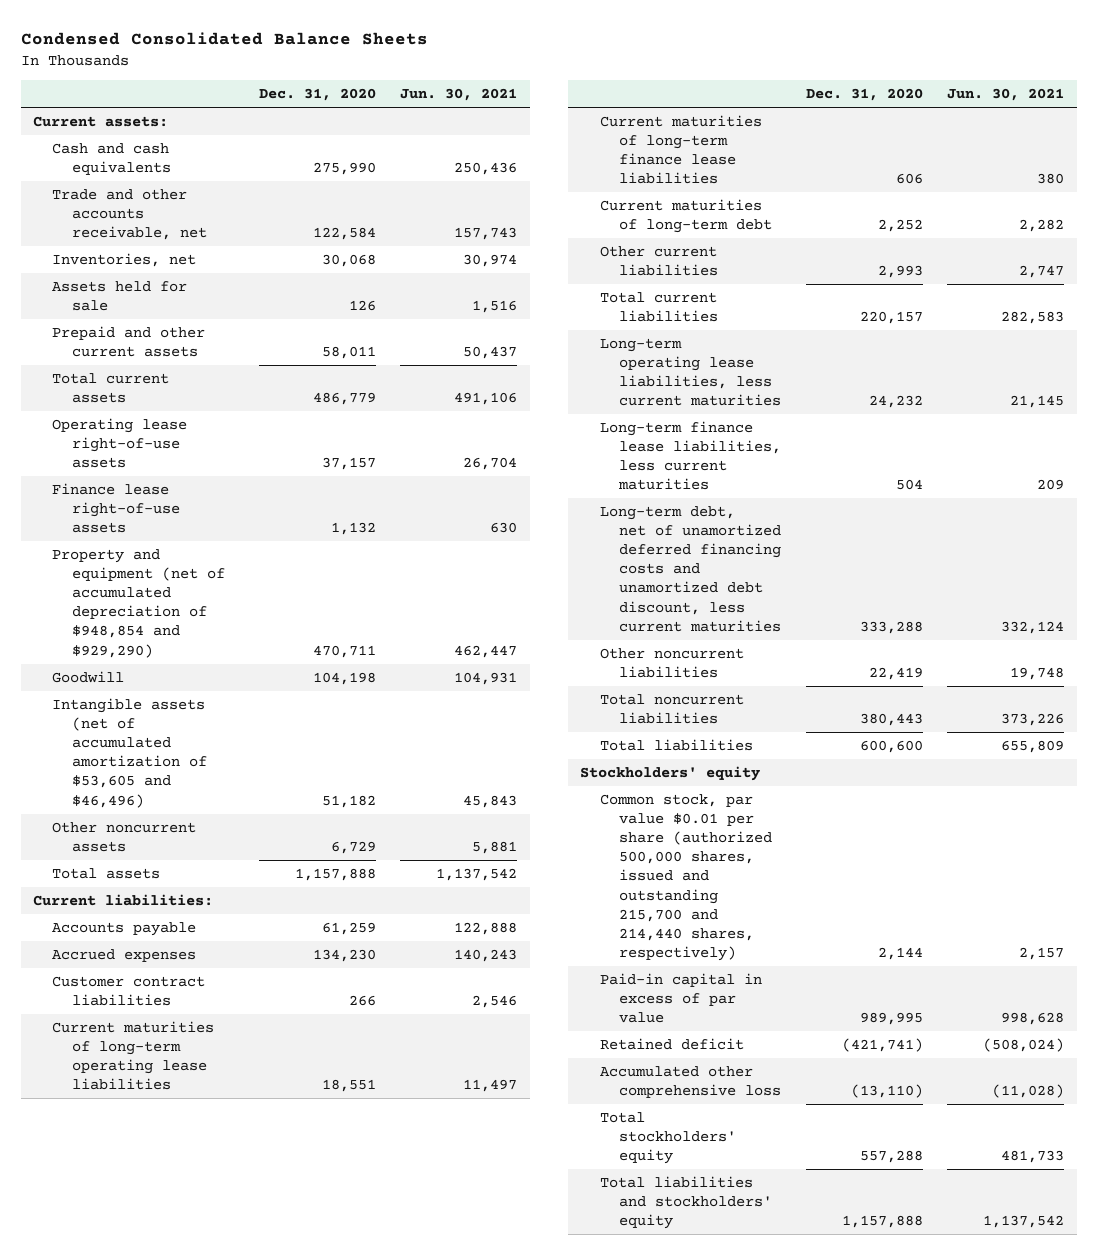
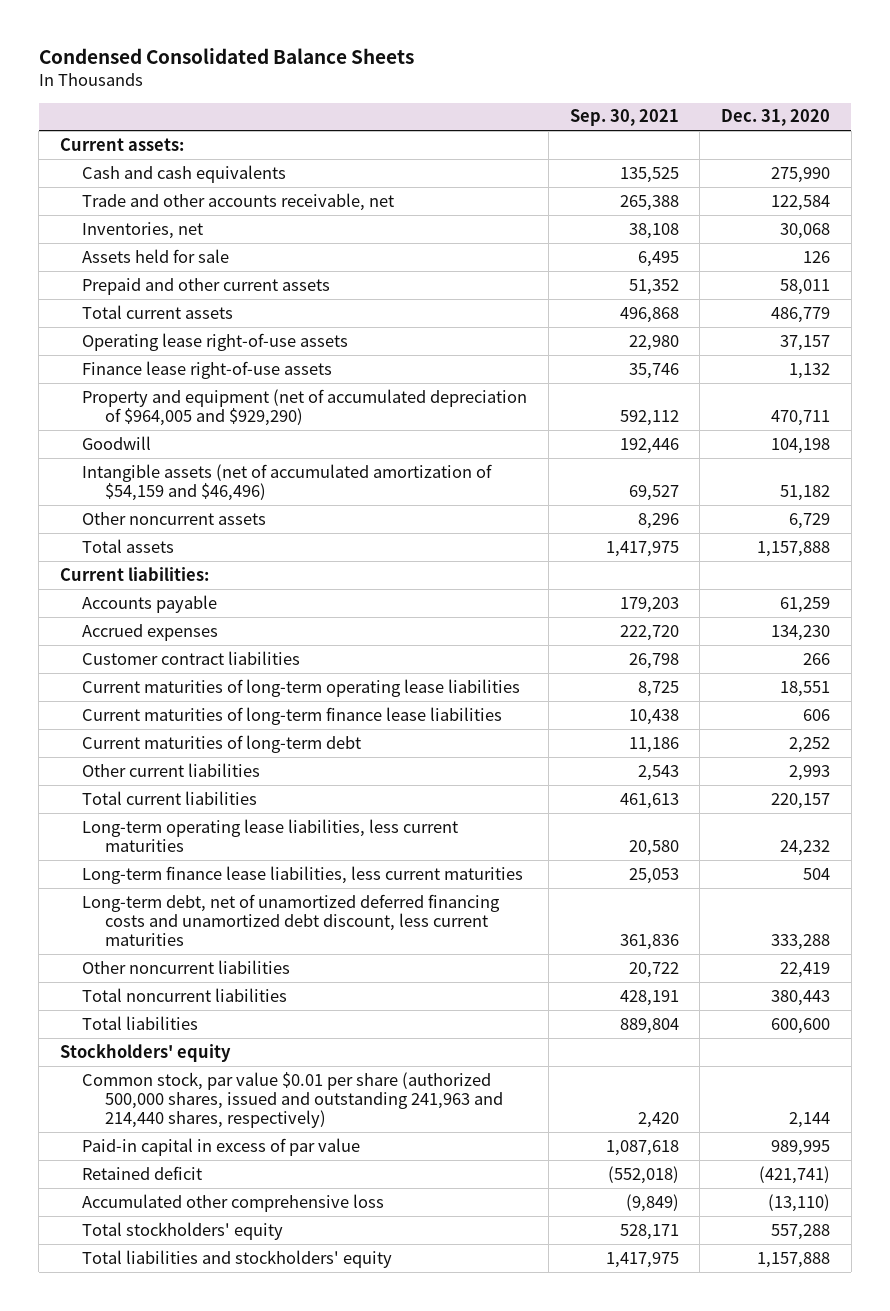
[400,88,518,102] Jun. 30, 2021 -> none
none -> [569,109,679,127] Sep. 30, 2021
[52,548,225,658] Property and equipment (net of accumulated depreciation of $948,854 and $929,290) -> [82,388,528,427] Property and equipment (net of accumulated depreciation of $964,005 and $929,290)
[52,697,207,808] Intangible assets (net of accumulated amortization of $53,605 and $46,496) -> [82,463,493,502] Intangible assets (net of accumulated amortization of $54,159 and $46,496)
[599,793,772,962] Common stock, par value $0.01 per share (authorized 500,000 shares, issued and outstanding 215,700 and 214,440 shares, respectively) -> [82,1071,503,1129] Common stock, par value $0.01 per share (authorized 500,000 shares, issued and outstanding 241,963 and 214,440 shares, respectively)

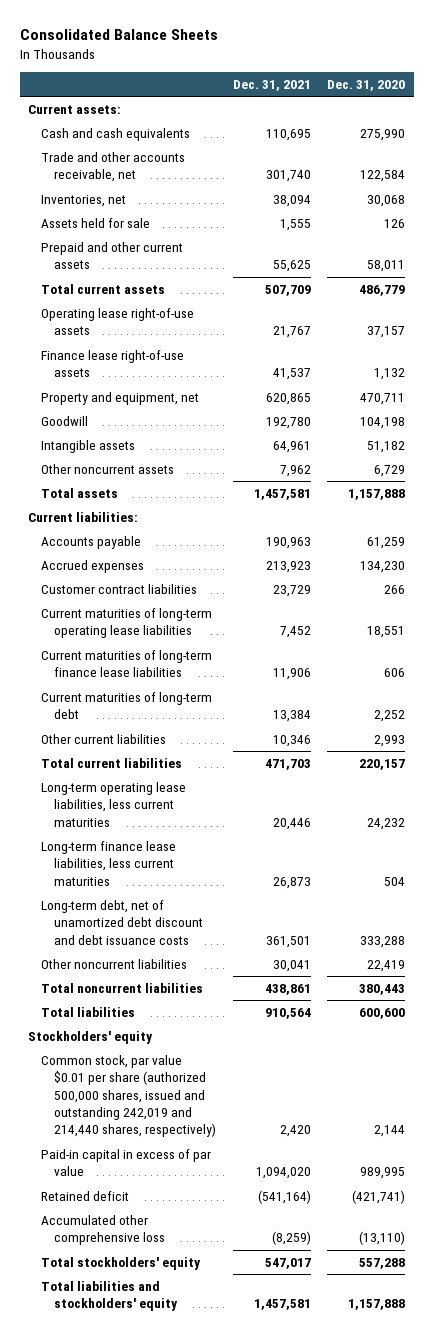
[38,48,414,65] Condensed Consolidated Balance Sheets -> [19,29,218,41] Consolidated Balance Sheets
[569,109,679,127] Sep. 30, 2021 -> none
none -> [232,79,311,91] Dec. 31, 2021
[82,388,528,427] Property and equipment (net of accumulated depreciation of $964,005 and $929,290) -> [41,391,200,405] Property and equipment, net
[82,463,493,502] Intangible assets (net of accumulated amortization of $54,159 and $46,496) -> [41,439,136,453] Intangible assets
[82,893,501,947] Long-term debt, net of unamortized deferred financing costs and unamortized debt discount, less current maturities -> [41,899,204,945] Long-term debt, net of unamortized debt discount and debt issuance costs
[82,1071,503,1129] Common stock, par value $0.01 per share (authorized 500,000 shares, issued and outstanding 241,963 and 214,440 shares, respectively) -> [41,1054,217,1138] Common stock, par value $0.01 per share (authorized 500,000 shares, issued and outstanding 242,019 and 214,440 shares, respectively)

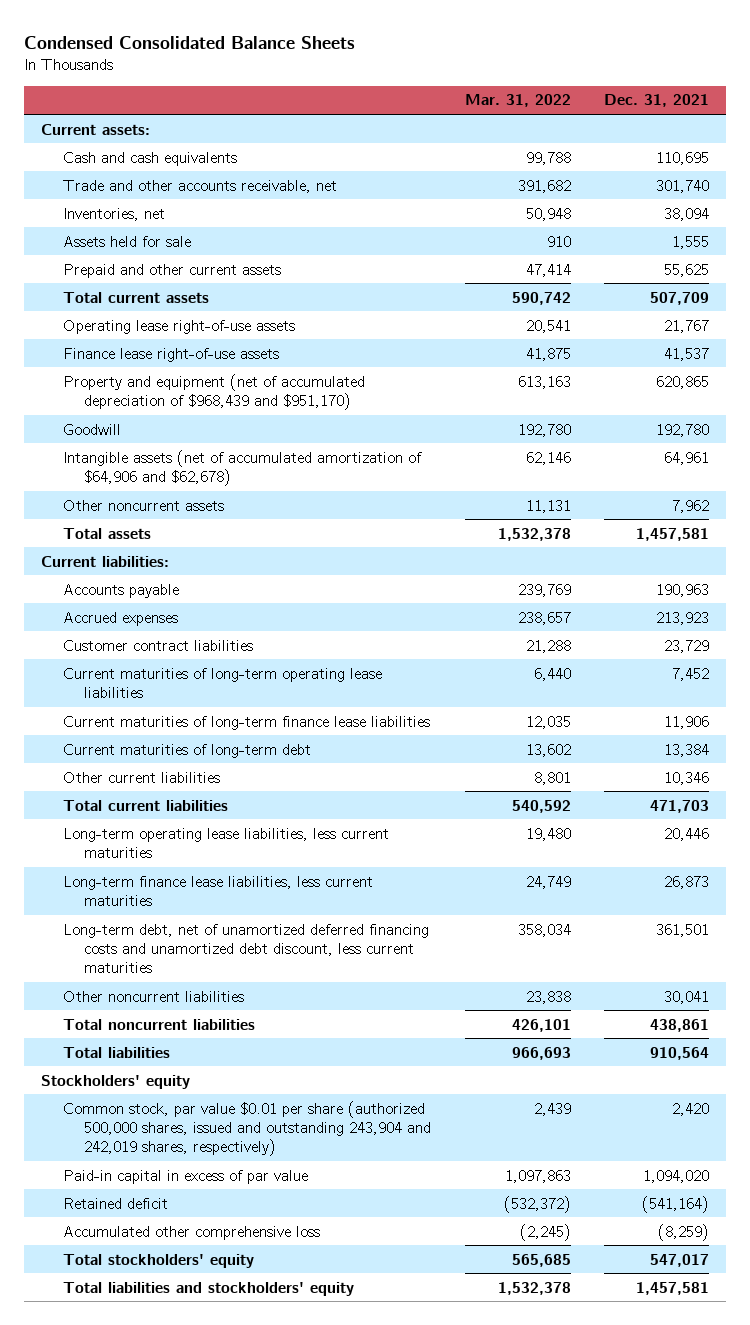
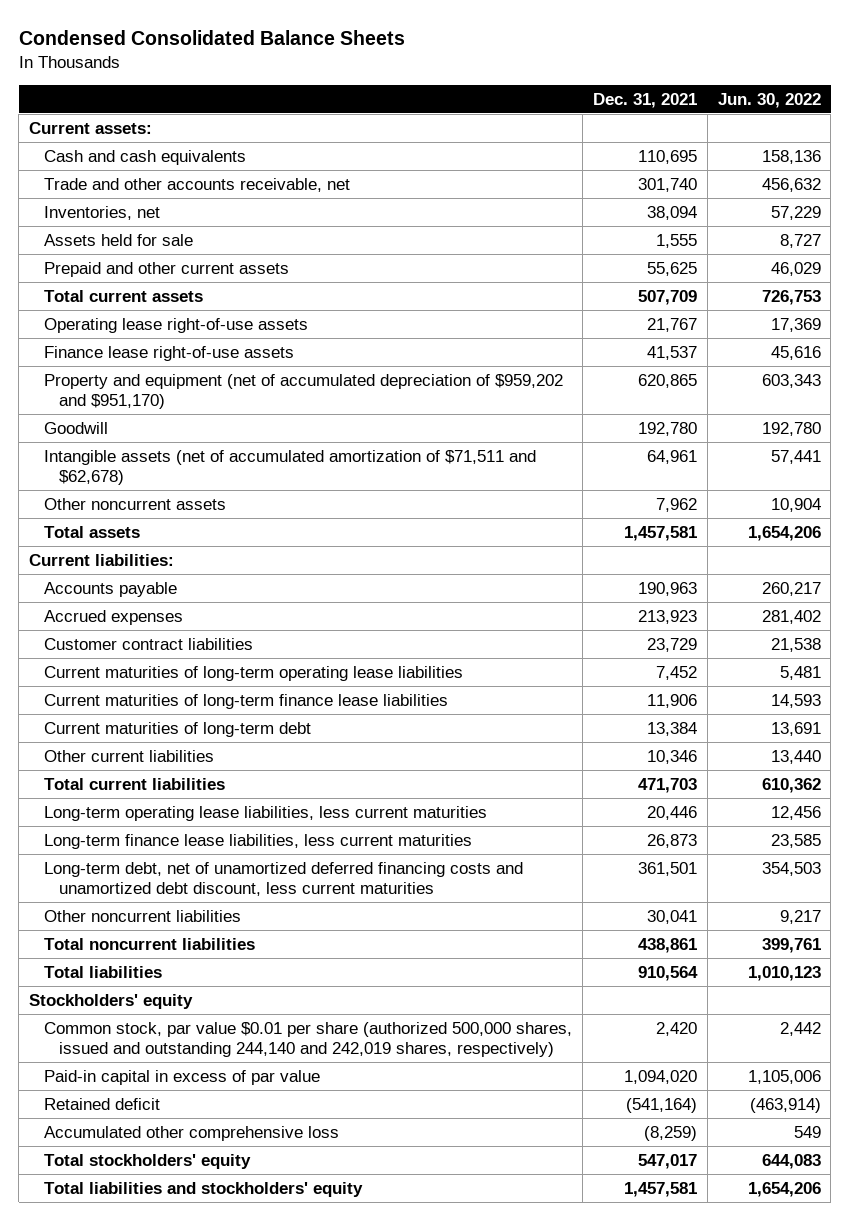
[464,94,571,108] Mar. 31, 2022 -> none
none -> [717,92,821,108] Jun. 30, 2022
[62,373,365,410] Property and equipment (net of accumulated depreciation of $968,439 and $951,170) -> [44,374,564,409] Property and equipment (net of accumulated depreciation of $959,202 and $951,170)
[62,449,422,486] Intangible assets (net of accumulated amortization of $64,906 and $62,678) -> [44,450,537,485] Intangible assets (net of accumulated amortization of $71,511 and $62,678)
[62,1100,432,1157] Common stock, par value $0.01 per share (authorized 500,000 shares, issued and outstanding 243,904 and 242,019 shares, respectively) -> [44,1022,573,1057] Common stock, par value $0.01 per share (authorized 500,000 shares, issued and outstanding 244,140 and 242,019 shares, respectively)

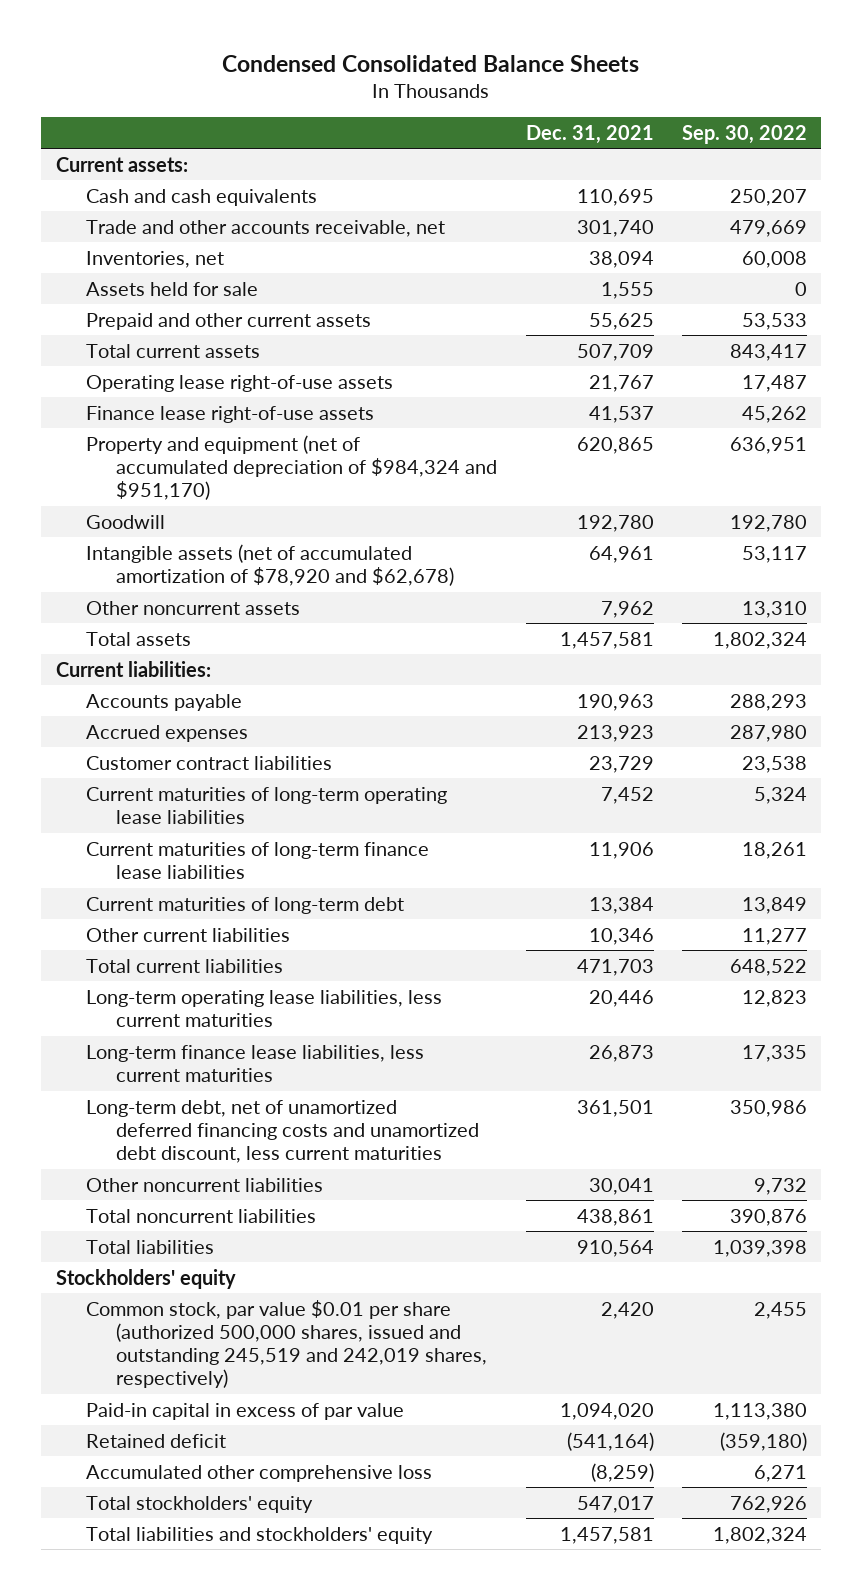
[717,92,821,108] Jun. 30, 2022 -> none
none -> [682,124,808,144] Sep. 30, 2022
[44,374,564,409] Property and equipment (net of accumulated depreciation of $959,202 and $951,170) -> [85,434,498,501] Property and equipment (net of accumulated depreciation of $984,324 and $951,170)
[44,450,537,485] Intangible assets (net of accumulated amortization of $71,511 and $62,678) -> [85,543,455,586] Intangible assets (net of accumulated amortization of $78,920 and $62,678)
[44,1022,573,1057] Common stock, par value $0.01 per share (authorized 500,000 shares, issued and outstanding 244,140 and 242,019 shares, respectively) -> [85,1299,488,1389] Common stock, par value $0.01 per share (authorized 500,000 shares, issued and outstanding 245,519 and 242,019 shares, respectively)

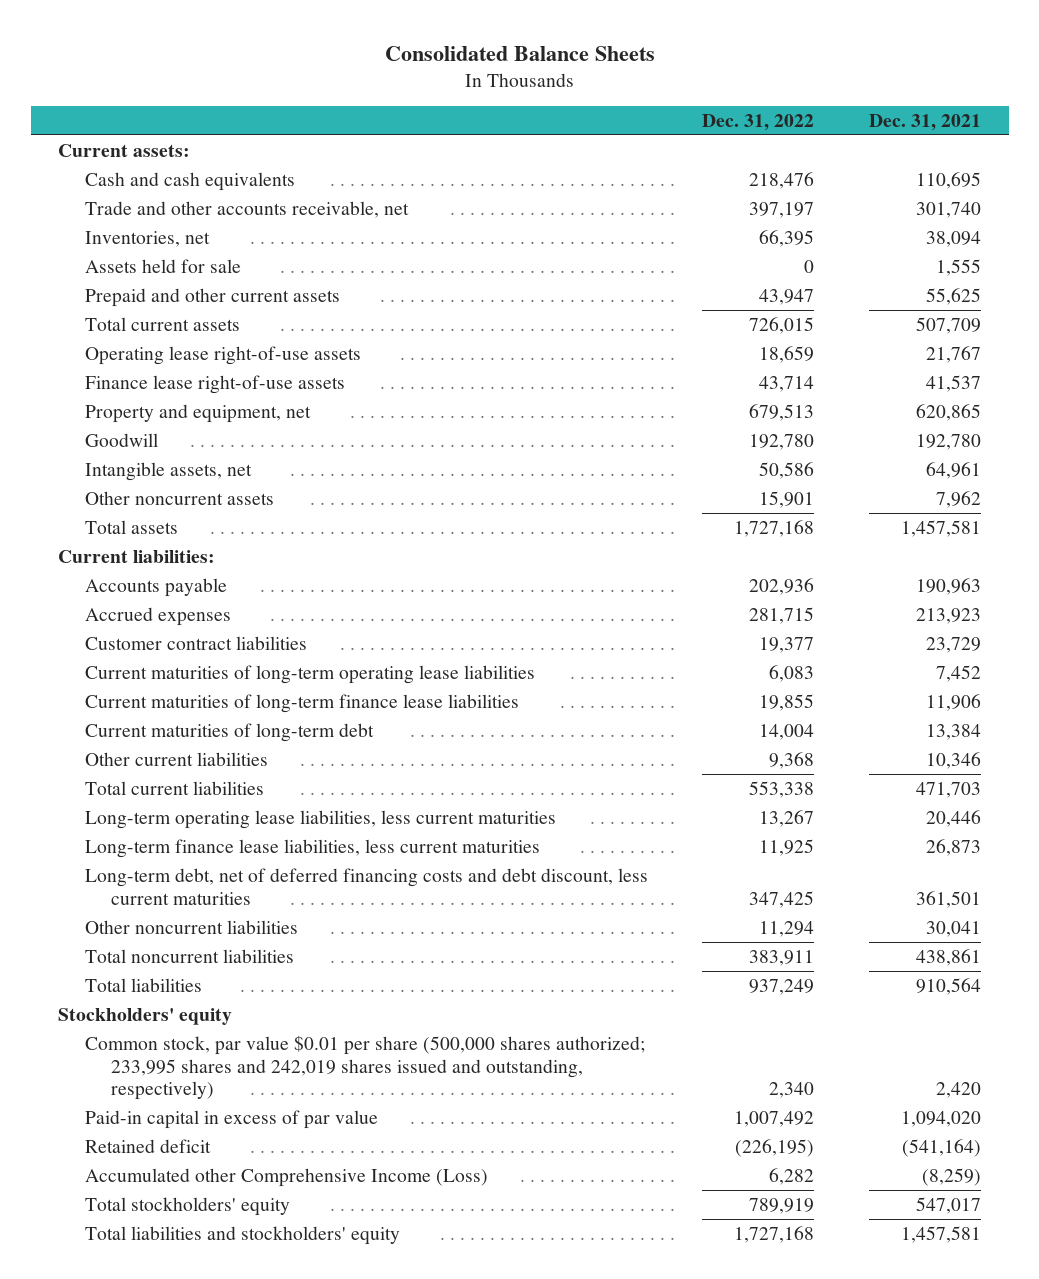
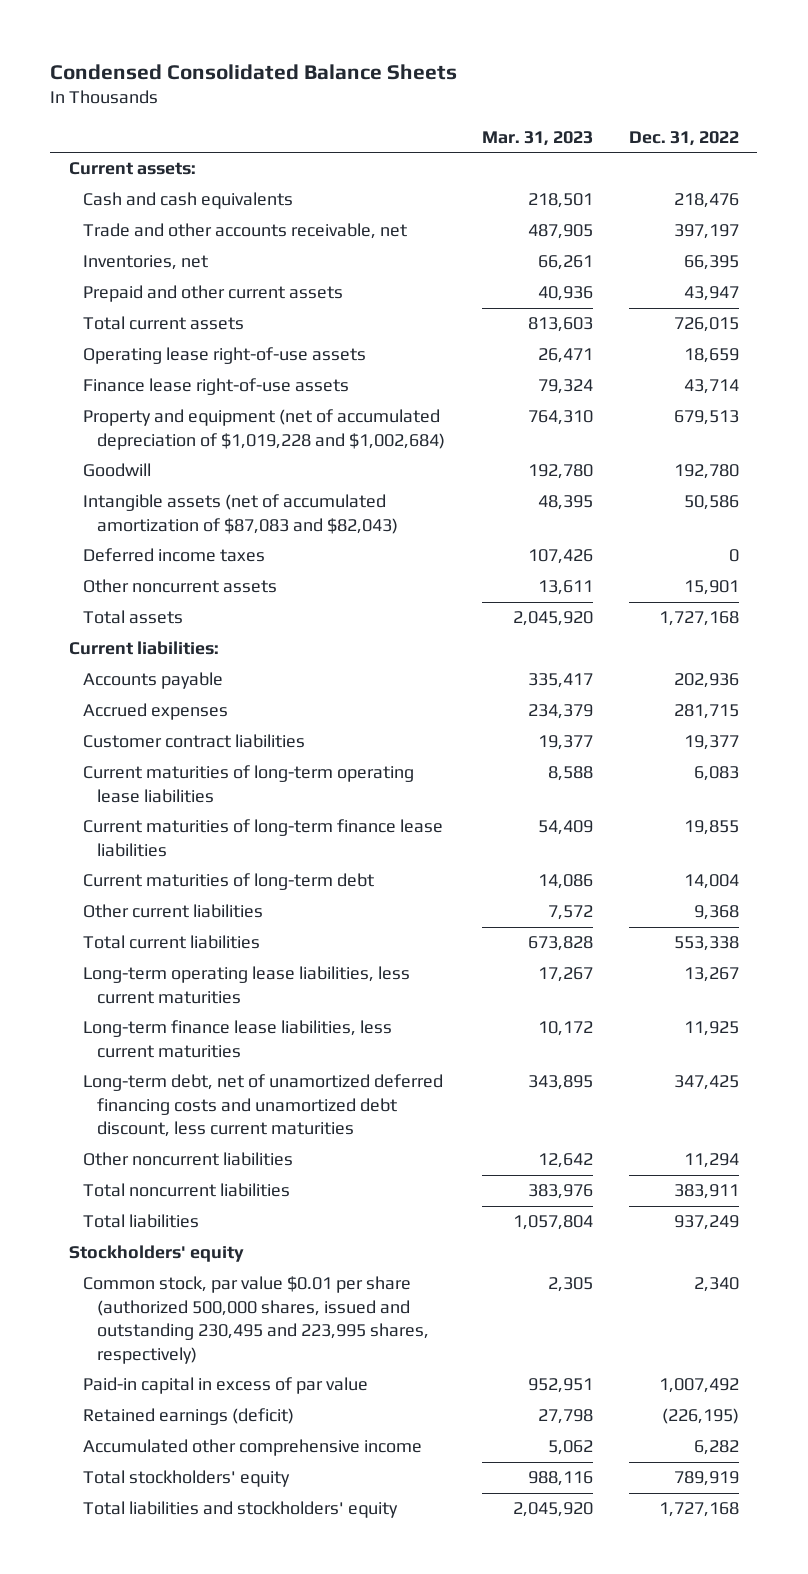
[384,45,655,61] Consolidated Balance Sheets -> [50,63,458,80] Condensed Consolidated Balance Sheets
[869,113,982,131] Dec. 31, 2021 -> none
none -> [481,130,593,146] Mar. 31, 2023
[84,258,241,273] Assets held for sale -> none
[84,403,311,423] Property and equipment, net -> [82,409,446,450] Property and equipment (net of accumulated depreciation of $1,019,228 and $1,002,684)
[84,461,252,481] Intangible assets, net -> [82,494,399,534] Intangible assets (net of accumulated amortization of $87,083 and $82,043)
none -> [82,548,265,563] Deferred income taxes
[84,867,648,905] Long-term debt, net of deferred financing costs and debt discount, less current maturities -> [82,1074,443,1138] Long-term debt, net of unamortized deferred financing costs and unamortized debt discount, less current maturities
[84,1034,645,1101] Common stock, par value $0.01 per share (500,000 shares authorized; 233,995 shares and 242,019 shares issued and outstanding, respectively) -> [82,1276,430,1364] Common stock, par value $0.01 per share (authorized 500,000 shares, issued and outstanding 230,495 and 223,995 shares, respectively)
[84,1138,211,1153] Retained deficit -> [82,1408,294,1426] Retained earnings (deficit)
[84,1167,488,1187] Accumulated other Comprehensive Income (Loss) -> [82,1439,422,1457] Accumulated other comprehensive income

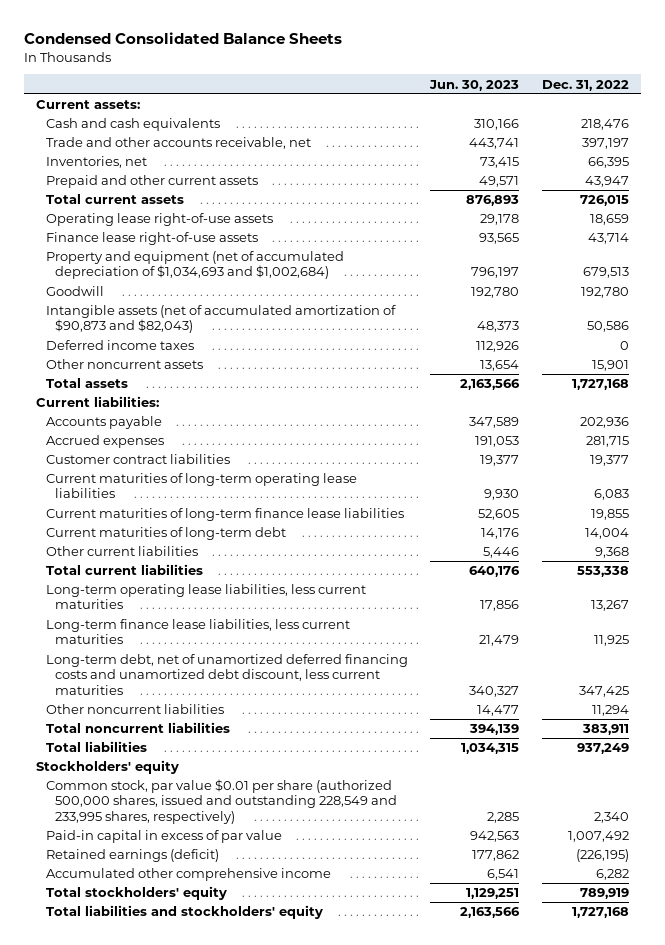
[481,130,593,146] Mar. 31, 2023 -> none
none -> [429,79,520,91] Jun. 30, 2023
[82,409,446,450] Property and equipment (net of accumulated depreciation of $1,019,228 and $1,002,684) -> [45,251,344,280] Property and equipment (net of accumulated depreciation of $1,034,693 and $1,002,684)
[82,494,399,534] Intangible assets (net of accumulated amortization of $87,083 and $82,043) -> [45,305,396,334] Intangible assets (net of accumulated amortization of $90,873 and $82,043)
[82,1276,430,1364] Common stock, par value $0.01 per share (authorized 500,000 shares, issued and outstanding 230,495 and 223,995 shares, respectively) -> [45,779,398,824] Common stock, par value $0.01 per share (authorized 500,000 shares, issued and outstanding 228,549 and 233,995 shares, respectively)

